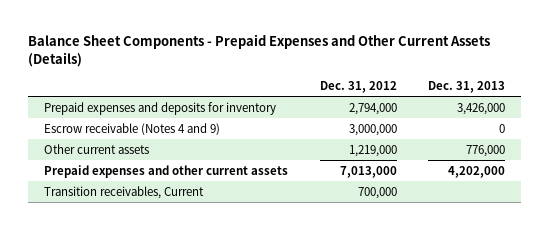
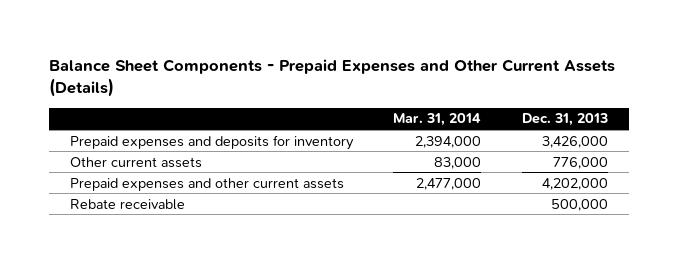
[319,81,397,94] Dec. 31, 2012 -> none
none -> [393,113,482,127] Mar. 31, 2014
[44,122,221,135] Escrow receivable (Notes 4 and 9) -> none
[44,185,205,199] Transition receivables, Current -> none
none -> [69,198,185,210] Rebate receivable

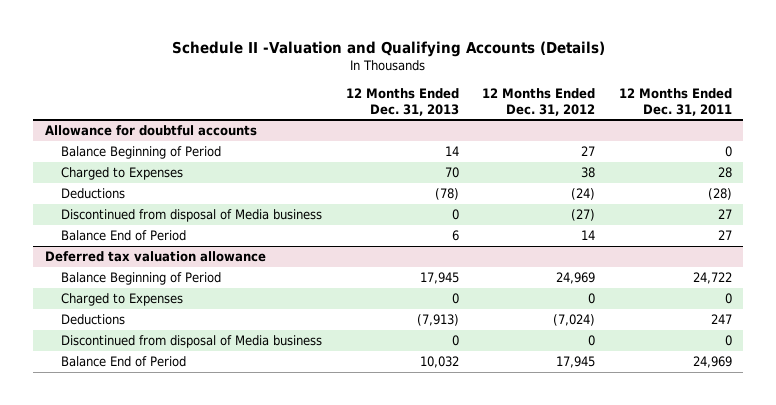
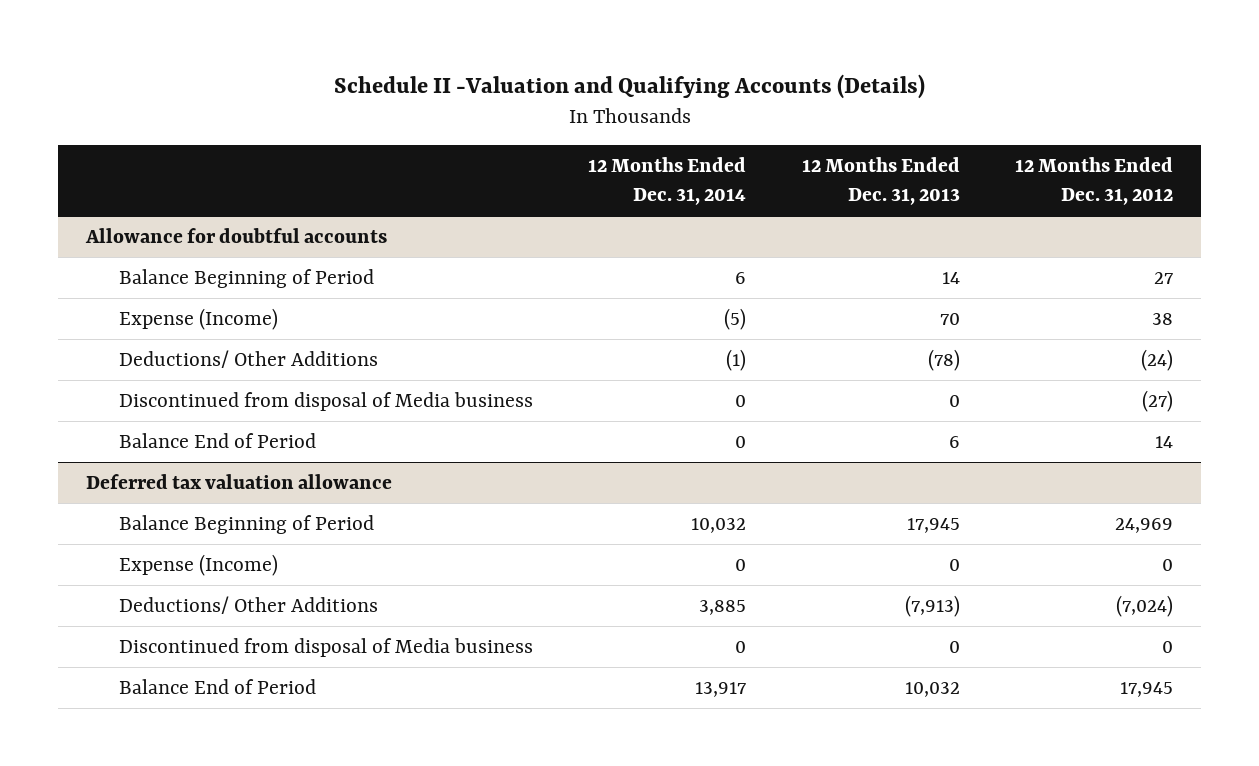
[618,87,732,116] 12 Months Ended Dec. 31, 2011 -> none
none -> [588,157,747,205] 12 Months Ended Dec. 31, 2014
[61,167,184,181] Charged to Expenses -> [118,308,278,331] Expense (Income)
[61,188,126,200] Deductions -> [118,350,378,369] Deductions/ Other Additions
[61,293,184,307] Charged to Expenses -> [118,554,278,577] Expense (Income)
[61,314,126,326] Deductions -> [118,596,378,615] Deductions/ Other Additions

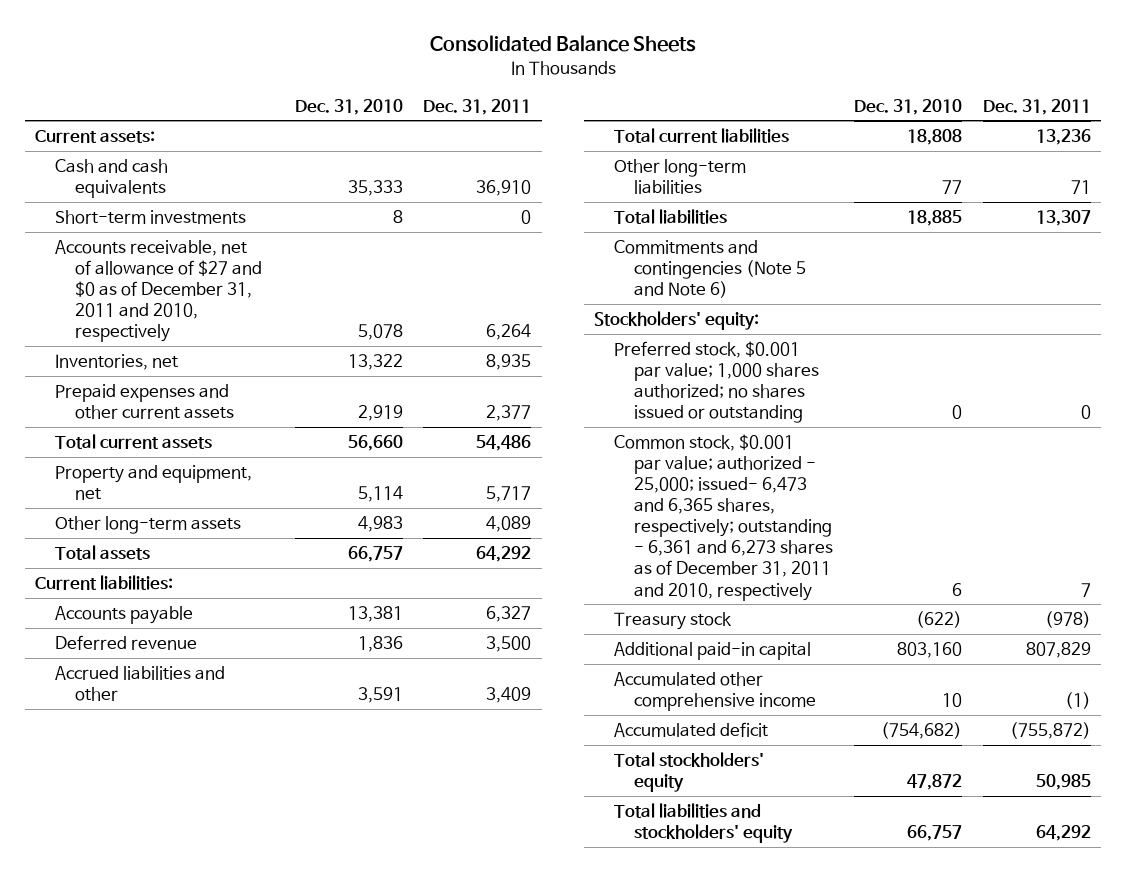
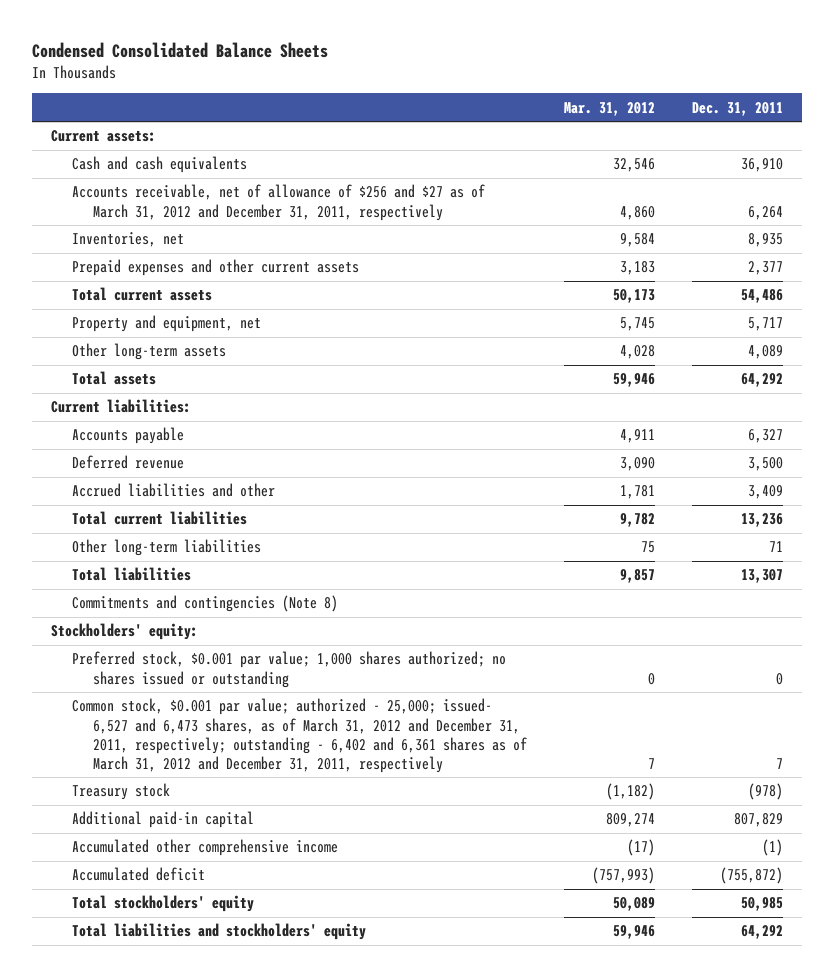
[429,35,696,53] Consolidated Balance Sheets -> [32,41,329,58] Condensed Consolidated Balance Sheets
[294,98,403,115] Dec. 31, 2010 -> none
none -> [563,101,655,116] Mar. 31, 2012
[55,209,247,224] Short-term investments -> none
[55,239,263,343] Accounts receivable, net of allowance of $27 and $0 as of December 31, 2011 and 2010, respectively -> [71,184,485,221] Accounts receivable, net of allowance of $256 and $27 as of March 31, 2012 and December 31, 2011, respectively
[614,239,807,299] Commitments and contingencies (Note 5 and Note 6) -> [71,595,338,613] Commitments and contingencies (Note 8)
[614,433,834,601] Common stock, $0.001 par value; authorized - 25,000; issued- 6,473 and 6,365 shares, respectively; outstanding - 6,361 and 6,273 shares as of December 31, 2011 and 2010, respectively -> [71,698,527,773] Common stock, $0.001 par value; authorized - 25,000; issued- 6,527 and 6,473 shares, as of March 31, 2012 and December 31, 2011, respectively; outstanding - 6,402 and 6,361 shares as of March 31, 2012 and December 31, 2011, respectively

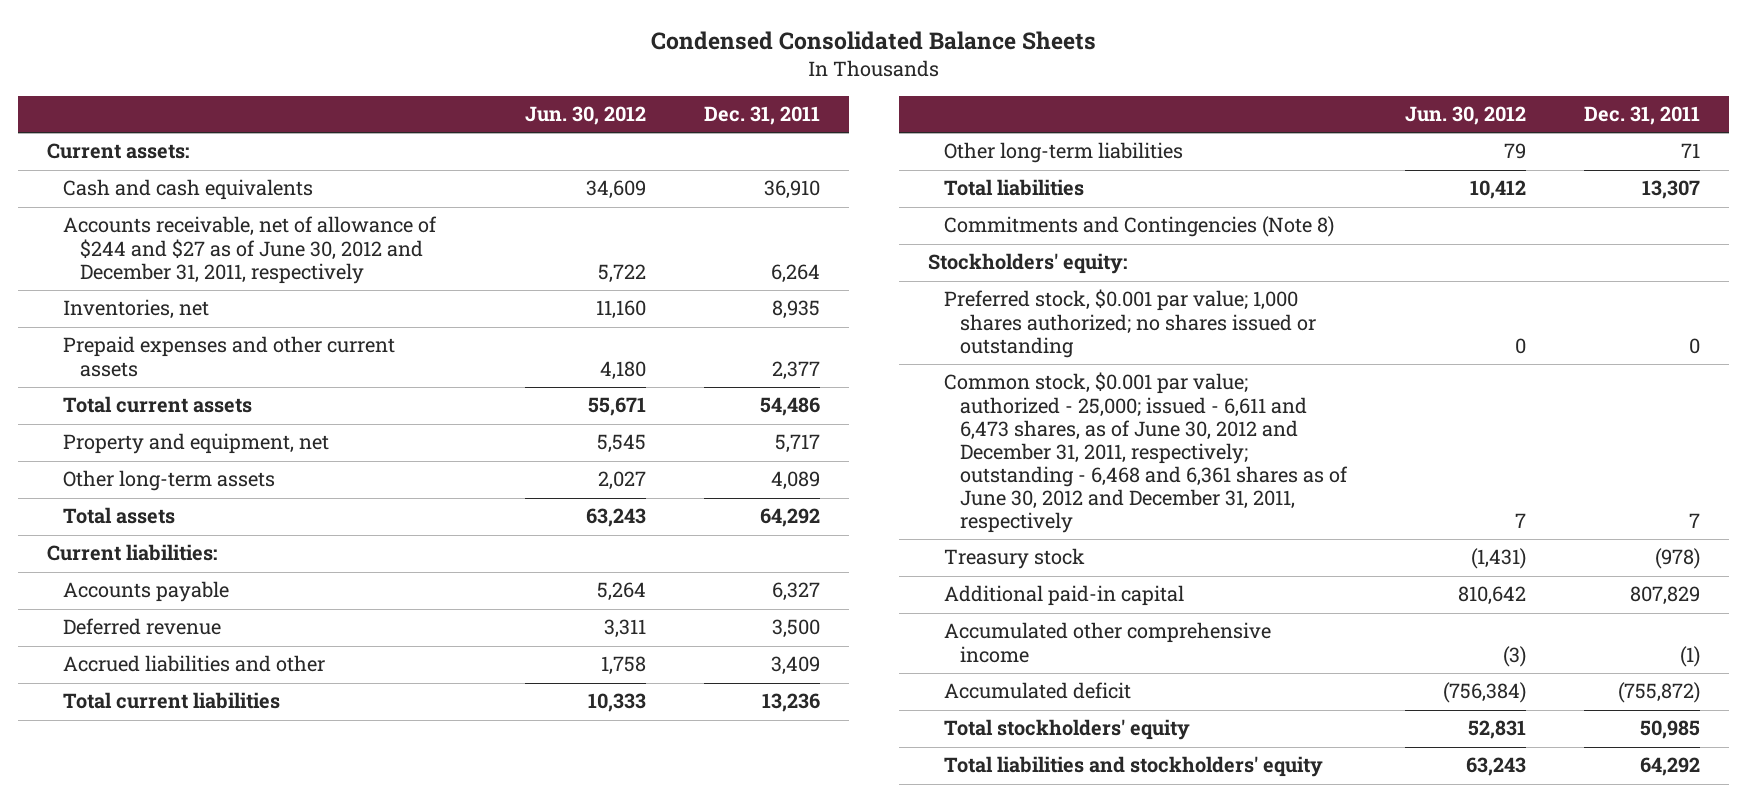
[563,101,655,116] Mar. 31, 2012 -> none
none -> [524,106,646,126] Jun. 30, 2012
[71,184,485,221] Accounts receivable, net of allowance of $256 and $27 as of March 31, 2012 and December 31, 2011, respectively -> [63,216,438,284] Accounts receivable, net of allowance of $244 and $27 as of June 30, 2012 and December 31, 2011, respectively
[71,595,338,613] Commitments and contingencies (Note 8) -> [943,216,1334,238] Commitments and Contingencies (Note 8)
[71,698,527,773] Common stock, $0.001 par value; authorized - 25,000; issued- 6,527 and 6,473 shares, as of March 31, 2012 and December 31, 2011, respectively; outstanding - 6,402 and 6,361 shares as of March 31, 2012 and December 31, 2011, respectively -> [943,372,1349,533] Common stock, $0.001 par value; authorized - 25,000; issued - 6,611 and 6,473 shares, as of June 30, 2012 and December 31, 2011, respectively; outstanding - 6,468 and 6,361 shares as of June 30, 2012 and December 31, 2011, respectively

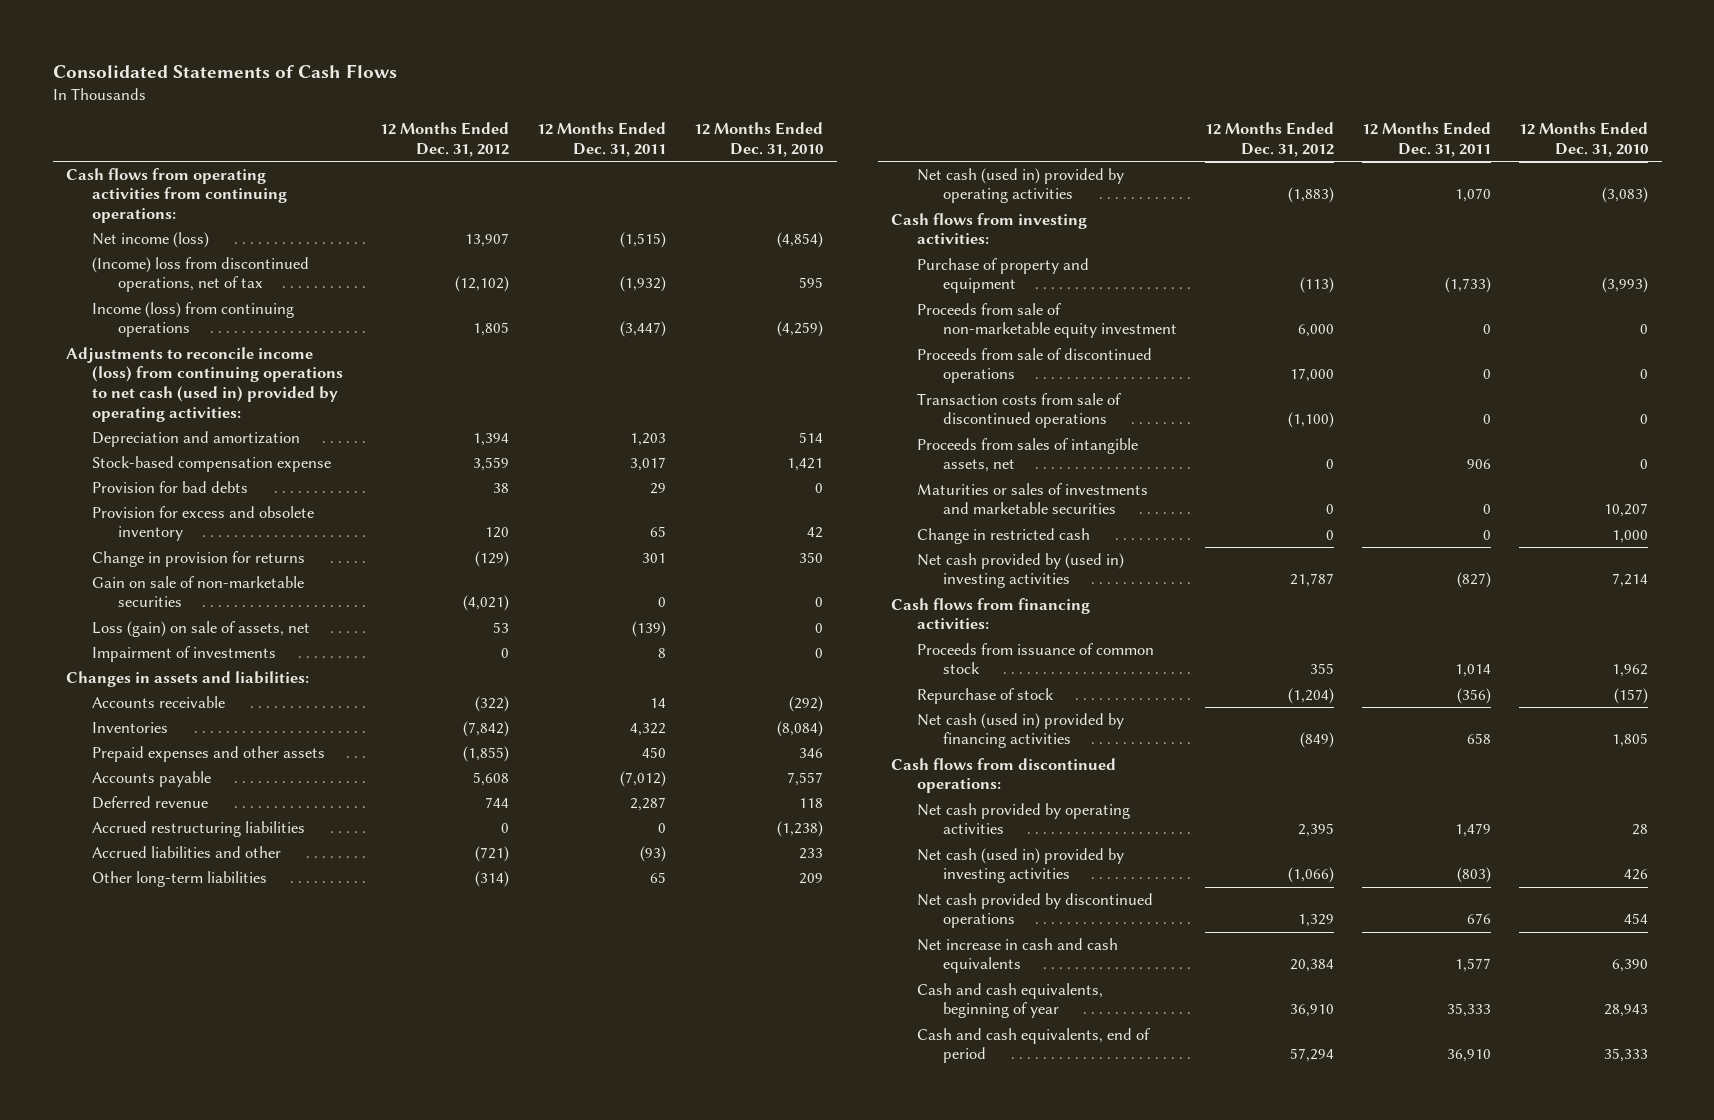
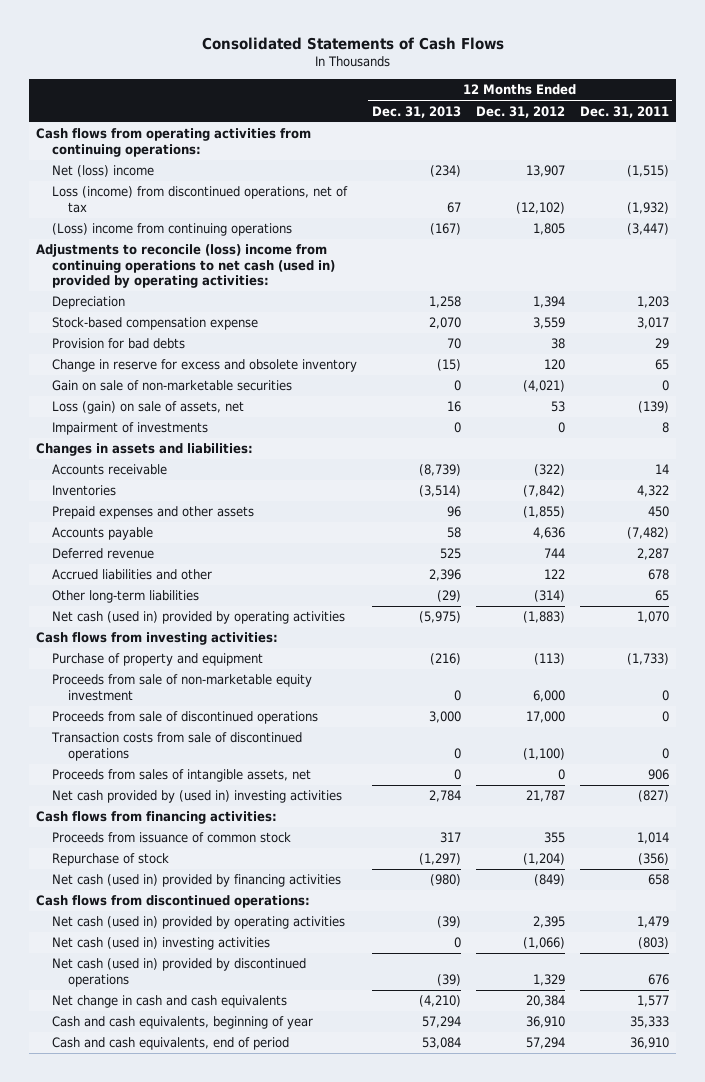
[693,122,823,157] 12 Months Ended Dec. 31, 2010 -> none
none -> [372,105,462,118] Dec. 31, 2013
[92,231,210,248] Net income (loss) -> [52,165,155,178] Net (loss) income
[92,256,310,293] (Income) loss from discontinued operations, net of tax -> [52,186,349,213] Loss (income) from discontinued operations, net of tax
[92,301,295,338] Income (loss) from continuing operations -> [52,223,293,237] (Loss) income from continuing operations
[66,346,344,422] Adjustments to reconcile income (loss) from continuing operations to net cash (used in) provided by operating activities: -> [36,244,336,289] Adjustments to reconcile (loss) income from continuing operations to net cash (used in) provided by operating activities:
[92,430,301,447] Depreciation and amortization -> [52,296,126,310] Depreciation
[92,550,306,567] Change in provision for returns -> none
[92,505,315,542] Provision for excess and obsolete inventory -> [52,359,358,373] Change in reserve for excess and obsolete inventory
[473,771,510,786] 5,608 -> [532,527,565,540] 4,636
[619,770,666,787] (7,012) -> [626,527,669,540] (7,482)
[92,820,306,837] Accrued restructuring liabilities -> none
[475,845,510,862] (721) -> [543,569,565,580] 122
[639,845,666,862] (93) -> [647,569,669,581] 678
[917,482,1149,515] Maturities or sales of investments and marketable securities -> none
[917,527,1091,544] Change in restricted cash -> none
[917,802,1131,835] Net cash provided by operating activities -> [52,916,346,930] Net cash (used in) provided by operating activities
[917,847,1125,884] Net cash (used in) provided by investing activities -> [52,937,271,951] Net cash (used in) investing activities
[917,892,1154,929] Net cash provided by discontinued operations -> [52,958,307,987] Net cash (used in) provided by discontinued operations
[917,937,1119,974] Net increase in cash and cash equivalents -> [52,995,288,1009] Net change in cash and cash equivalents

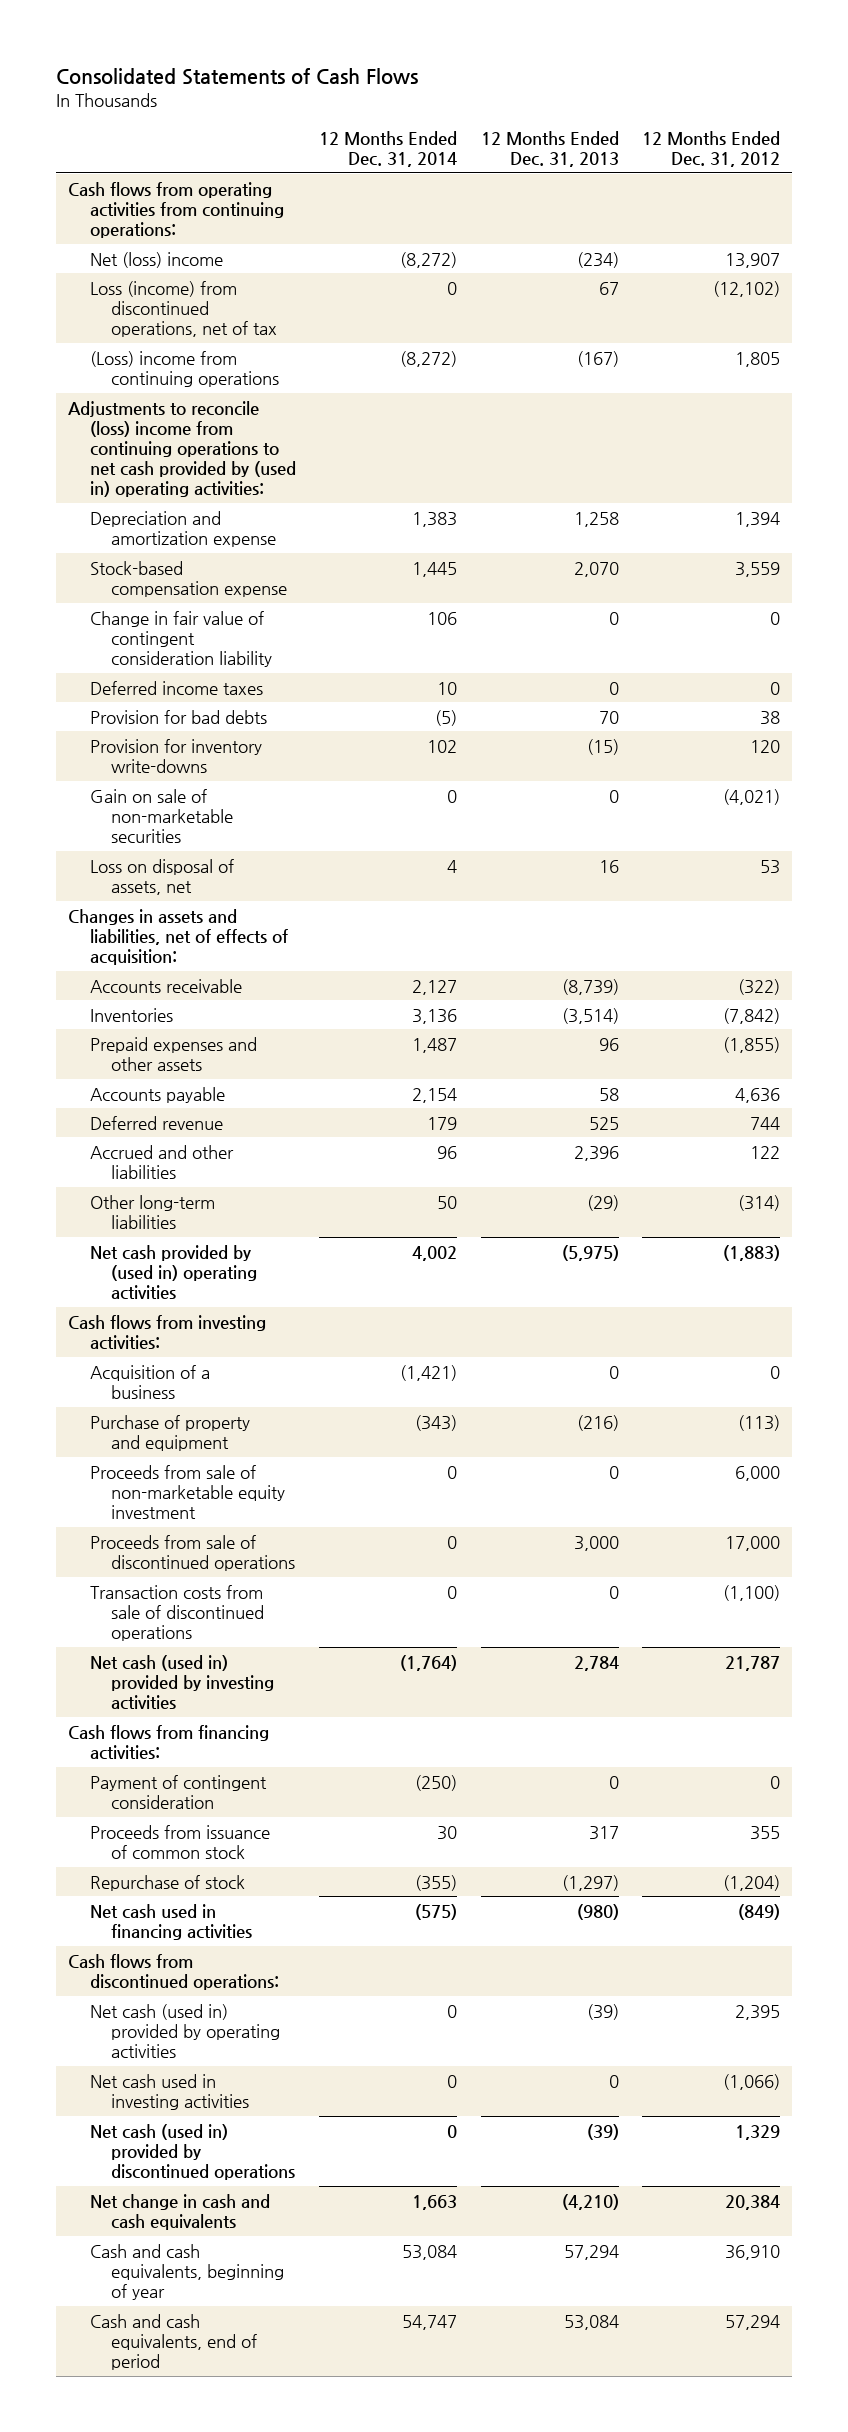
[579,105,669,118] Dec. 31, 2011 -> none
none -> [319,130,458,167] 12 Months Ended Dec. 31, 2014
[36,244,336,289] Adjustments to reconcile (loss) income from continuing operations to net cash (used in) provided by operating activities: -> [68,400,296,498] Adjustments to reconcile (loss) income from continuing operations to net cash provided by (used in) operating activities:
[52,296,126,310] Depreciation -> [89,510,277,547] Depreciation and amortization expense
none -> [89,610,273,668] Change in fair value of contingent consideration liability
none -> [89,680,263,695] Deferred income taxes
[52,359,358,373] Change in reserve for excess and obsolete inventory -> [89,738,262,773] Provision for inventory write-downs
[52,422,209,436] Impairment of investments -> none
[52,401,245,415] Loss (gain) on sale of assets, net -> [89,858,234,895] Loss on disposal of assets, net
[36,443,254,457] Changes in assets and liabilities: -> [68,908,288,966] Changes in assets and liabilities, net of effects of acquisition:
[52,569,213,581] Accrued liabilities and other -> [89,1144,234,1179] Accrued and other liabilities
[52,611,346,625] Net cash (used in) provided by operating activities -> [89,1244,258,1301] Net cash provided by (used in) operating activities
none -> [89,1364,210,1399] Acquisition of a business
[52,769,312,783] Proceeds from sales of intangible assets, net -> none
[52,790,343,804] Net cash provided by (used in) investing activities -> [89,1654,275,1711] Net cash (used in) provided by investing activities
none -> [89,1774,267,1809] Payment of contingent consideration
[52,874,342,888] Net cash (used in) provided by financing activities -> [89,1903,253,1940] Net cash used in financing activities
[52,937,271,951] Net cash (used in) investing activities -> [89,2073,250,2110] Net cash used in investing activities

